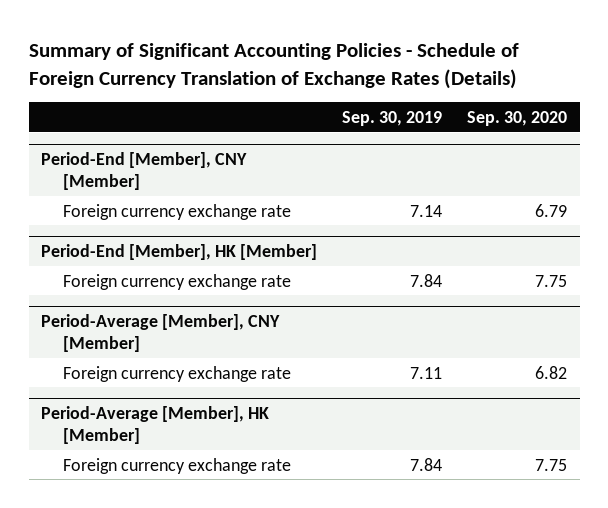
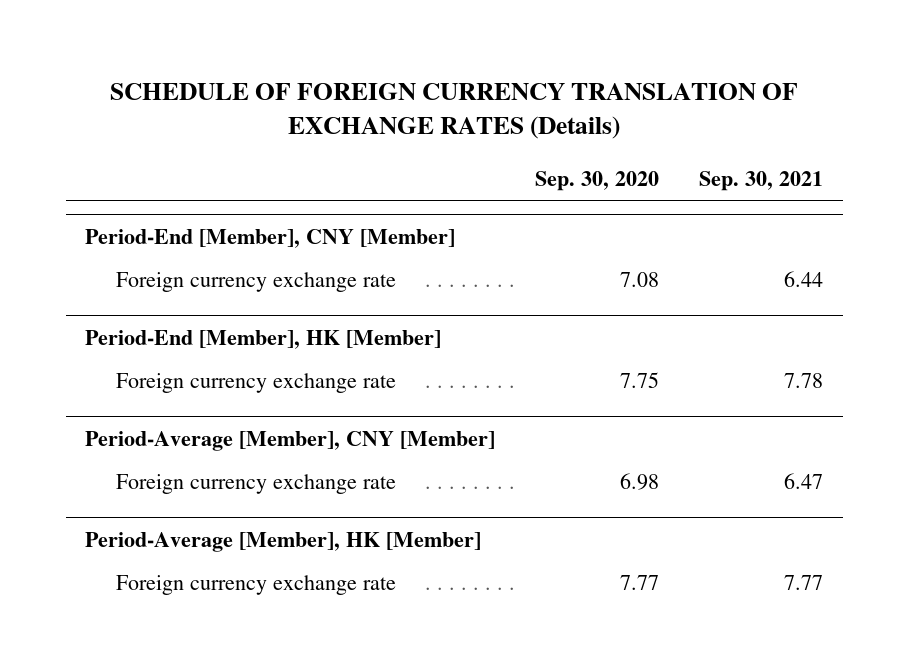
[28,42,519,89] Summary of Significant Accounting Policies - Schedule of Foreign Currency Translation of Exchange Rates (Details) -> [110,82,799,140] SCHEDULE OF FOREIGN CURRENCY TRANSLATION OF EXCHANGE RATES (Details)
[342,111,443,127] Sep. 30, 2019 -> none
none -> [698,170,823,191] Sep. 30, 2021
[535,203,568,217] 6.79 -> [620,272,660,288] 7.08
[535,365,568,379] 6.82 -> [620,473,660,491] 6.98
[535,458,568,471] 7.75 -> [620,575,660,591] 7.77

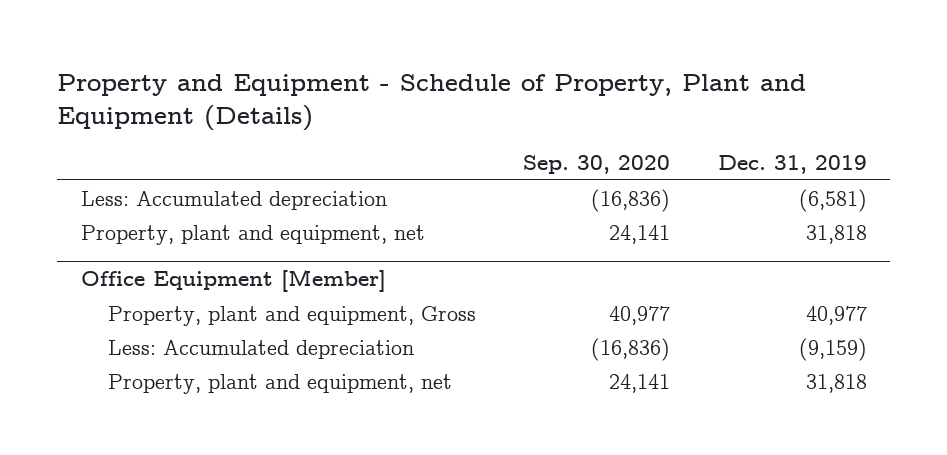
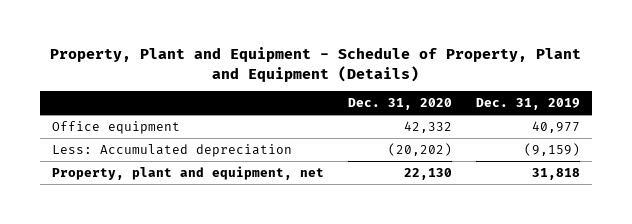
[57,73,807,131] Property and Equipment - Schedule of Property, Plant and Equipment (Details) -> [50,47,582,82] Property, Plant and Equipment - Schedule of Property, Plant and Equipment (Details)
[523,155,671,175] Sep. 30, 2020 -> none
none -> [348,98,453,111] Dec. 31, 2020
[80,190,387,210] Less: Accumulated depreciation -> none
[80,224,425,245] Property, plant and equipment, net -> none
[80,269,386,293] Office Equipment [Member] -> none
[108,305,477,326] Property, plant and equipment, Gross -> [52,120,181,134] Office equipment

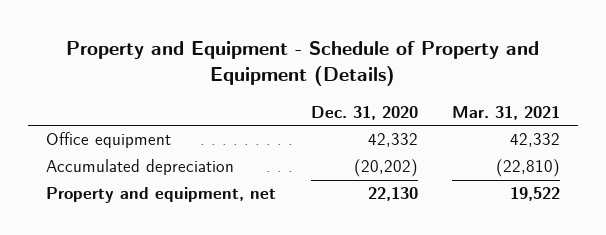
[50,47,582,82] Property, Plant and Equipment - Schedule of Property, Plant and Equipment (Details) -> [66,40,540,87] Property and Equipment - Schedule of Property and Equipment (Details)
[476,98,581,111] Dec. 31, 2019 -> none
none -> [452,105,561,120] Mar. 31, 2021
[52,143,293,157] Less: Accumulated depreciation -> [45,159,234,176] Accumulated depreciation
[52,165,325,180] Property, plant and equipment, net -> [45,187,276,204] Property and equipment, net

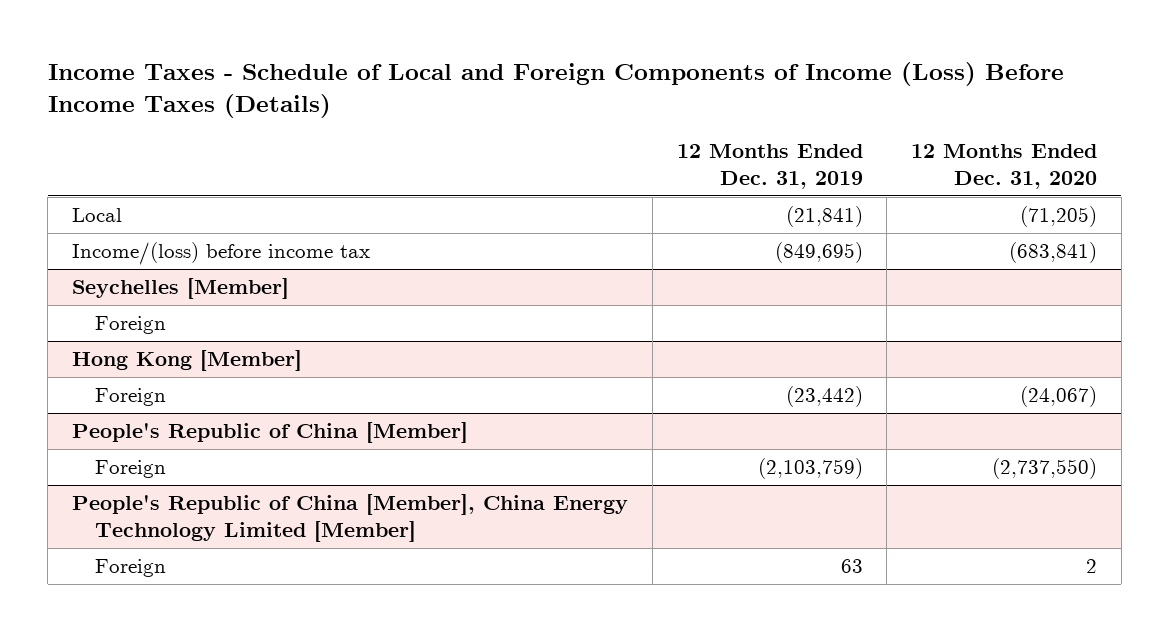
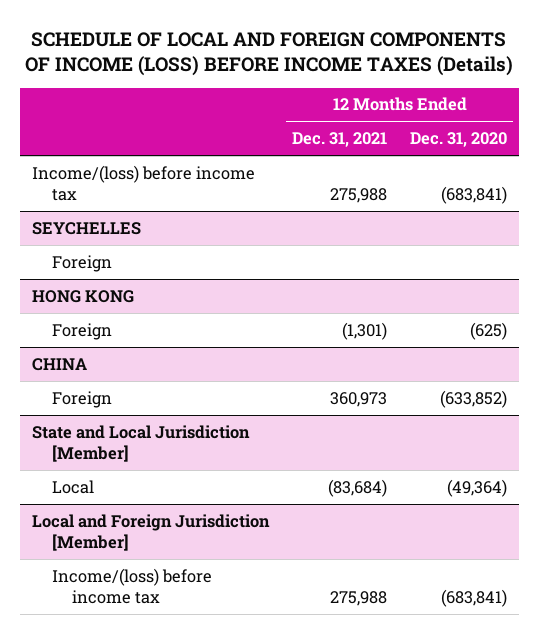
[47,62,1064,119] Income Taxes - Schedule of Local and Foreign Components of Income (Loss) Before Income Taxes (Details) -> [25,31,514,77] SCHEDULE OF LOCAL AND FOREIGN COMPONENTS OF INCOME (LOSS) BEFORE INCOME TAXES (Details)
[676,144,863,189] 12 Months Ended Dec. 31, 2019 -> none
none -> [291,132,387,148] Dec. 31, 2021
[72,208,123,223] Local -> none
[72,278,290,300] Seychelles [Member] -> [31,221,141,235] SEYCHELLES
[72,494,629,542] People's Republic of China [Member], China Energy Technology Limited [Member] -> none
[95,559,167,578] Foreign -> none
[72,350,303,372] Hong Kong [Member] -> [31,289,134,303] HONG KONG
[1020,386,1098,408] (24,067) -> [470,321,508,340] (625)
[72,422,469,444] People's Republic of China [Member] -> [31,357,87,371] CHINA
[992,458,1098,480] (2,737,550) -> [440,389,508,408] (633,852)
none -> [31,424,250,463] State and Local Jurisdiction [Member]
none -> [51,479,94,494] Local
none -> [31,513,270,552] Local and Foreign Jurisdiction [Member]
none -> [51,567,212,605] Income/(loss) before income tax

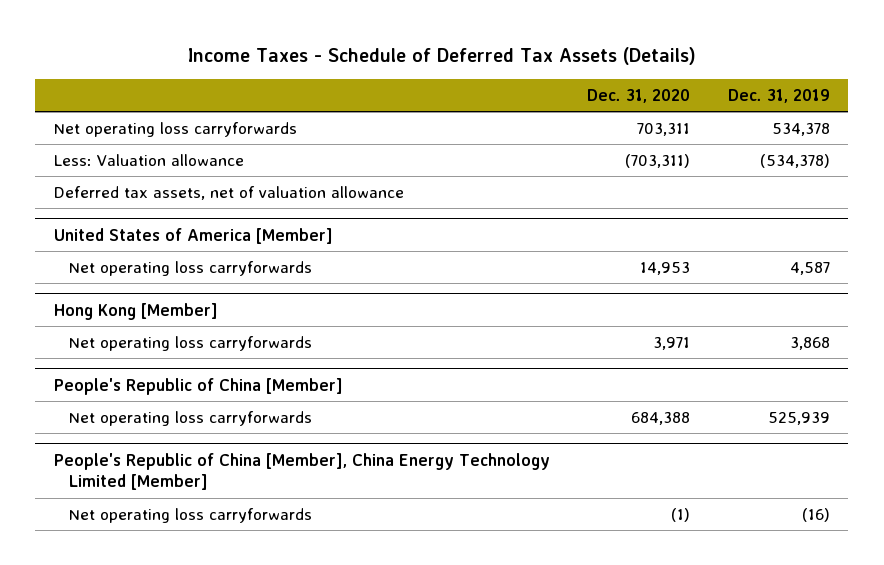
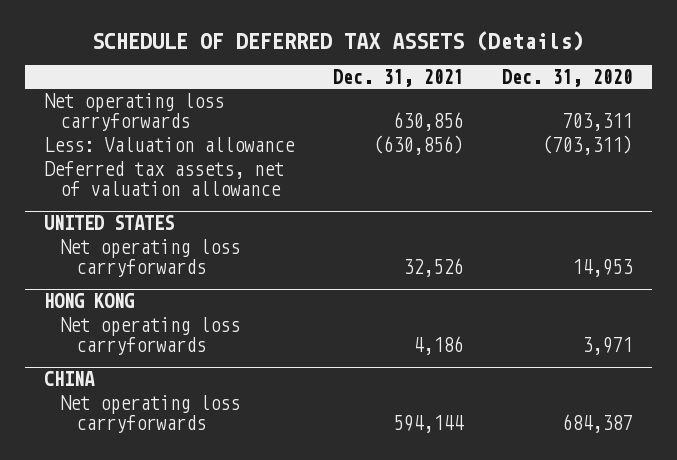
[187,46,696,65] Income Taxes - Schedule of Deferred Tax Assets (Details) -> [92,30,585,51] SCHEDULE OF DEFERRED TAX ASSETS (Details)
[727,88,830,103] Dec. 31, 2019 -> none
none -> [333,68,464,87] Dec. 31, 2021
[54,227,334,244] United States of America [Member] -> [44,215,175,231] UNITED STATES
[54,302,219,320] Hong Kong [Member] -> [44,293,135,309] HONG KONG
[54,452,551,491] People's Republic of China [Member], China Energy Technology Limited [Member] -> none
[69,507,313,523] Net operating loss carryforwards -> none
[54,377,344,395] People's Republic of China [Member] -> [44,371,96,387] CHINA
[631,411,691,425] 684,388 -> [562,414,633,434] 684,387

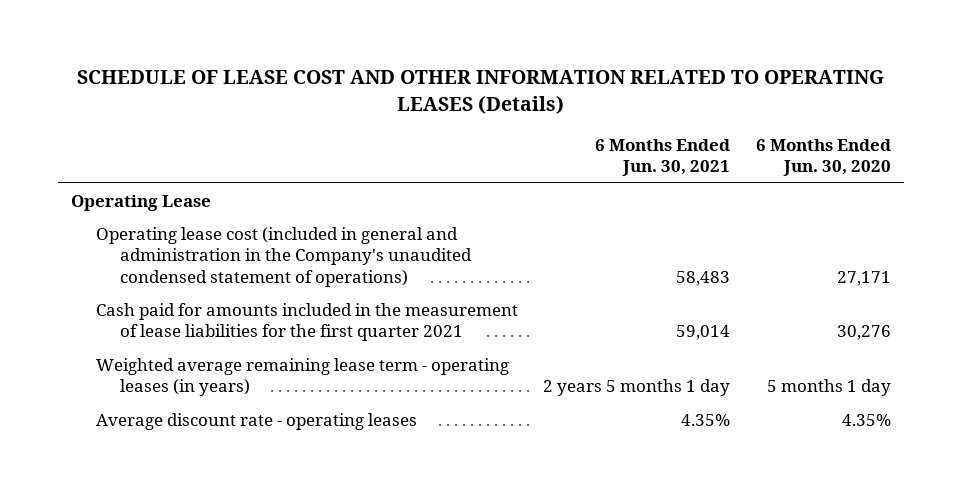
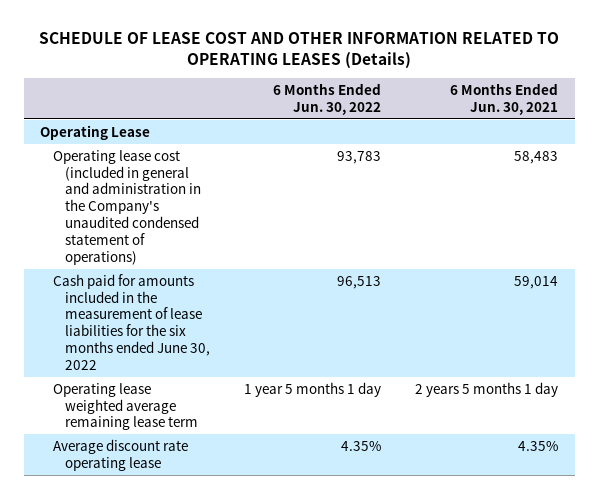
[755,138,891,177] 6 Months Ended Jun. 30, 2020 -> none
none -> [273,82,382,115] 6 Months Ended Jun. 30, 2022
[95,302,518,342] Cash paid for amounts included in the measurement of lease liabilities for the first quarter 2021 -> [52,273,211,370] Cash paid for amounts included in the measurement of lease liabilities for the six months ended June 30, 2022
[95,357,509,397] Weighted average remaining lease term - operating leases (in years) -> [52,382,199,431] Operating lease weighted average remaining lease term
[95,412,417,430] Average discount rate - operating leases -> [52,438,188,471] Average discount rate operating lease

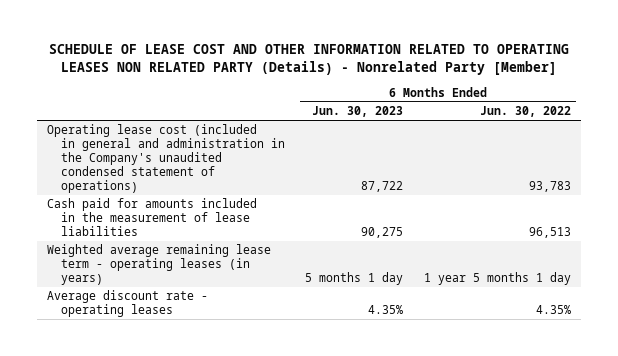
[39,32,560,69] SCHEDULE OF LEASE COST AND OTHER INFORMATION RELATED TO OPERATING LEASES (Details) -> [48,44,569,75] SCHEDULE OF LEASE COST AND OTHER INFORMATION RELATED TO OPERATING LEASES NON RELATED PARTY (Details) - Nonrelated Party [Member]
[450,82,559,115] 6 Months Ended Jun. 30, 2021 -> none
none -> [312,105,404,117] Jun. 30, 2023
[40,124,151,140] Operating Lease -> none
[52,273,211,370] Cash paid for amounts included in the measurement of lease liabilities for the six months ended June 30, 2022 -> [46,198,257,237] Cash paid for amounts included in the measurement of lease liabilities
[52,382,199,431] Operating lease weighted average remaining lease term -> [46,244,271,286] Weighted average remaining lease term - operating leases (in years)
[52,438,188,471] Average discount rate operating lease -> [46,290,208,318] Average discount rate - operating leases

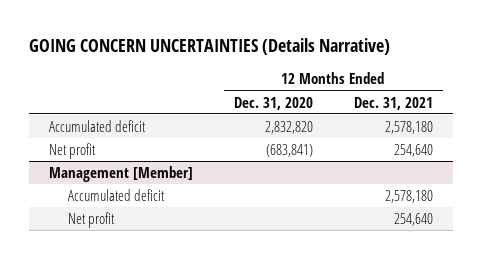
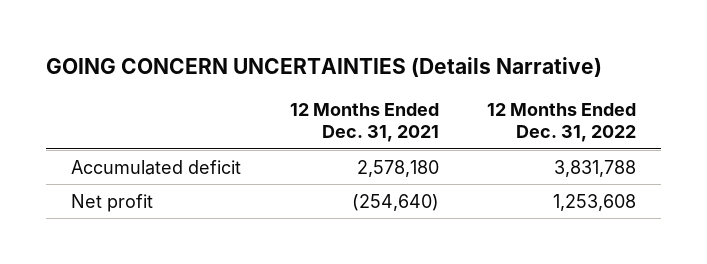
[233,96,313,110] Dec. 31, 2020 -> none
none -> [487,102,637,143] 12 Months Ended Dec. 31, 2022
[49,166,194,183] Management [Member] -> none
[68,189,166,202] Accumulated deficit -> none
[68,212,116,229] Net profit -> none
[393,144,433,158] 254,640 -> [351,193,439,211] (254,640)

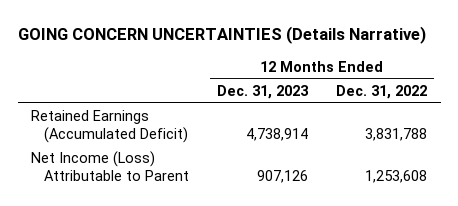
[289,102,439,143] 12 Months Ended Dec. 31, 2021 -> none
none -> [216,84,309,99] Dec. 31, 2023
[70,159,241,175] Accumulated deficit -> [31,110,189,144] Retained Earnings (Accumulated Deficit)
[70,193,153,212] Net profit -> [31,151,190,182] Net Income (Loss) Attributable to Parent

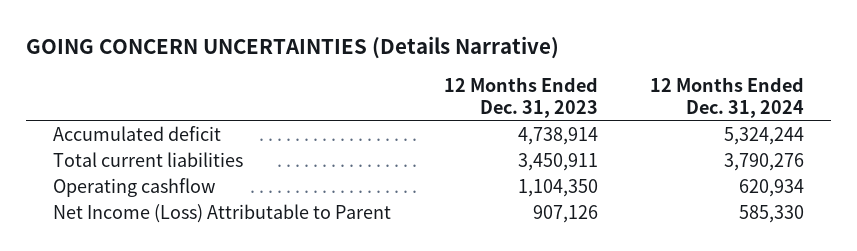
[335,84,427,99] Dec. 31, 2022 -> none
none -> [650,77,805,118] 12 Months Ended Dec. 31, 2024
[31,110,189,144] Retained Earnings (Accumulated Deficit) -> [52,125,221,141] Accumulated deficit
none -> [52,151,243,167] Total current liabilities
none -> [52,177,215,197] Operating cashflow

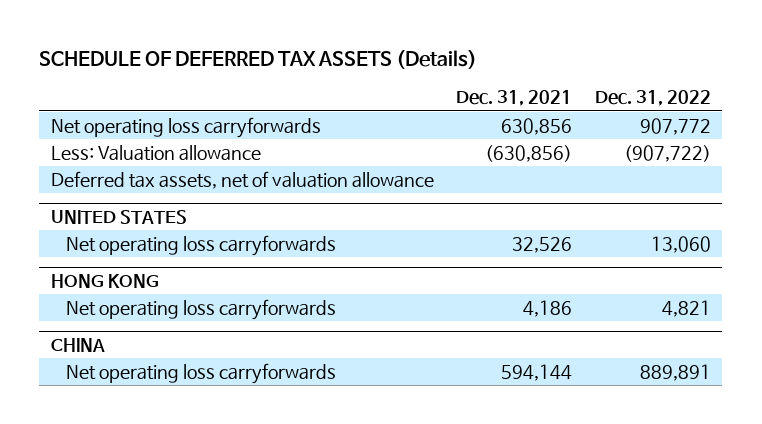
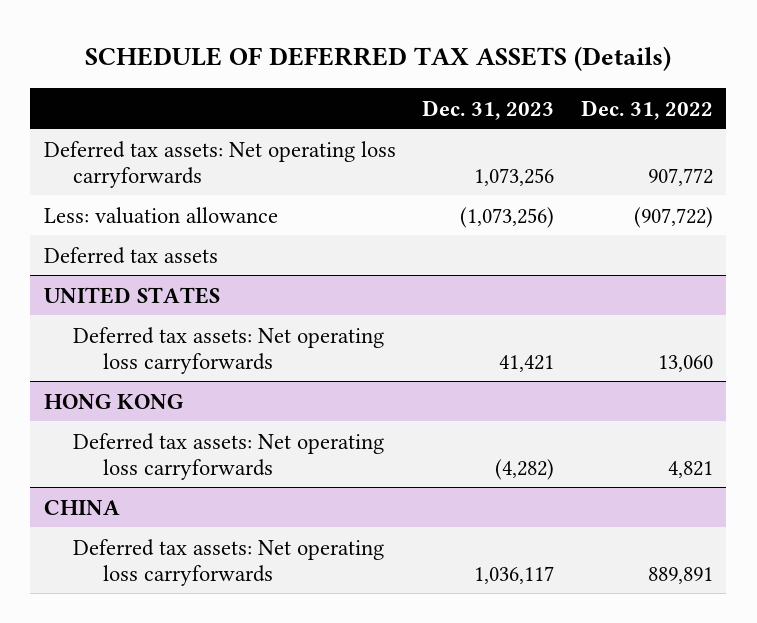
[456,90,573,107] Dec. 31, 2021 -> none
none -> [422,99,555,120] Dec. 31, 2023
[50,116,321,138] Net operating loss carryforwards -> [43,140,396,188] Deferred tax assets: Net operating loss carryforwards
[50,144,261,161] Less: Valuation allowance -> [43,206,278,224] Less: valuation allowance
[50,170,434,189] Deferred tax assets, net of valuation allowance -> [43,246,218,264] Deferred tax assets
[66,234,337,256] Net operating loss carryforwards -> [73,326,385,374] Deferred tax assets: Net operating loss carryforwards
[66,298,337,320] Net operating loss carryforwards -> [73,432,385,480] Deferred tax assets: Net operating loss carryforwards
[66,362,337,384] Net operating loss carryforwards -> [73,538,385,586] Deferred tax assets: Net operating loss carryforwards

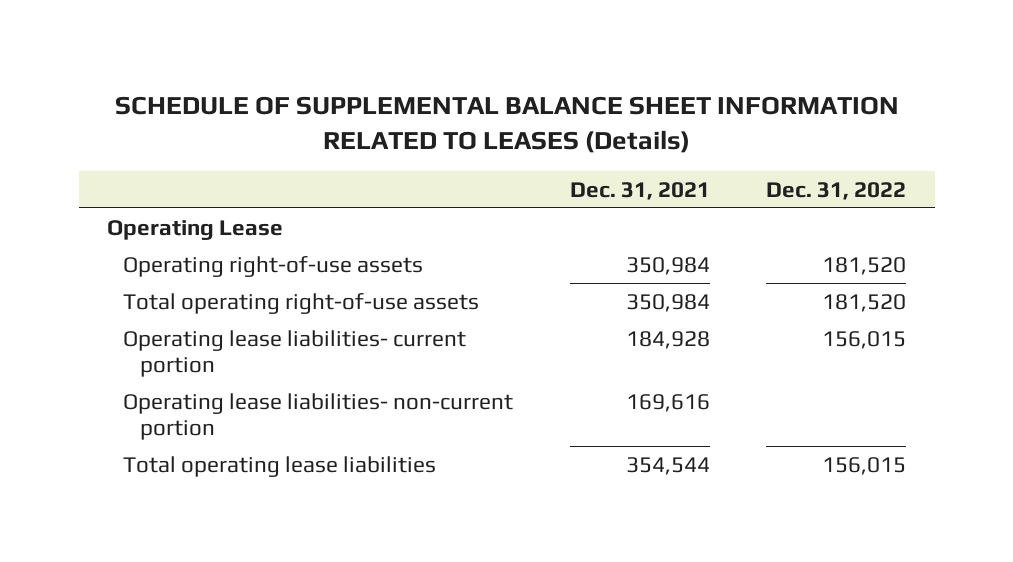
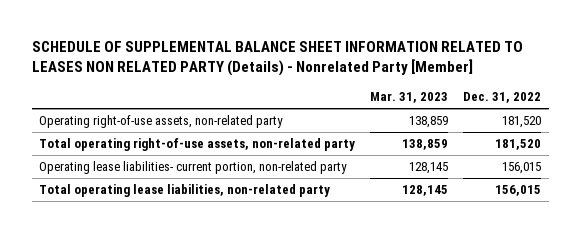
[114,95,899,153] SCHEDULE OF SUPPLEMENTAL BALANCE SHEET INFORMATION RELATED TO LEASES (Details) -> [31,41,523,77] SCHEDULE OF SUPPLEMENTAL BALANCE SHEET INFORMATION RELATED TO LEASES NON RELATED PARTY (Details) - Nonrelated Party [Member]
[569,181,710,200] Dec. 31, 2021 -> none
none -> [370,92,449,104] Mar. 31, 2023
[106,219,283,240] Operating Lease -> none
[123,392,514,440] Operating lease liabilities- non-current portion -> none
[123,255,424,277] Operating right-of-use assets -> [39,114,284,128] Operating right-of-use assets, non-related party
[123,292,480,314] Total operating right-of-use assets -> [39,137,356,151] Total operating right-of-use assets, non-related party
[123,329,467,377] Operating lease liabilities- current portion -> [39,160,348,174] Operating lease liabilities- current portion, non-related party
[123,455,437,477] Total operating lease liabilities -> [39,183,331,197] Total operating lease liabilities, non-related party

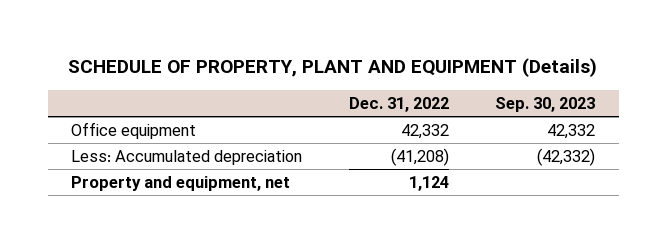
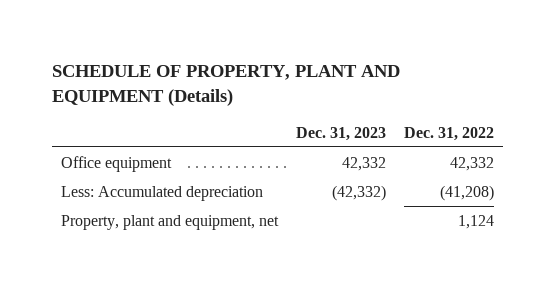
[495,97,596,113] Sep. 30, 2023 -> none
none -> [296,126,387,141] Dec. 31, 2023
[70,175,290,191] Property and equipment, net -> [61,214,280,230] Property, plant and equipment, net

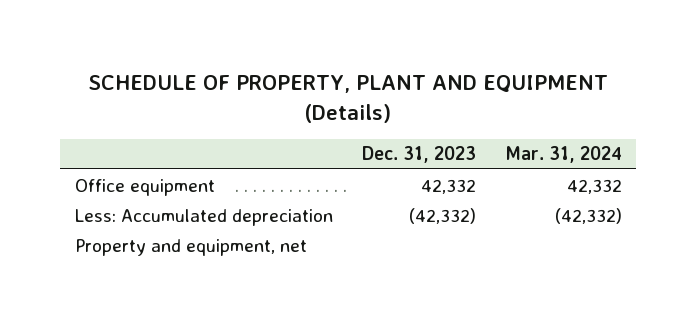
[404,126,495,141] Dec. 31, 2022 -> none
none -> [504,146,622,164] Mar. 31, 2024
[61,214,280,230] Property, plant and equipment, net -> [74,238,307,256] Property and equipment, net

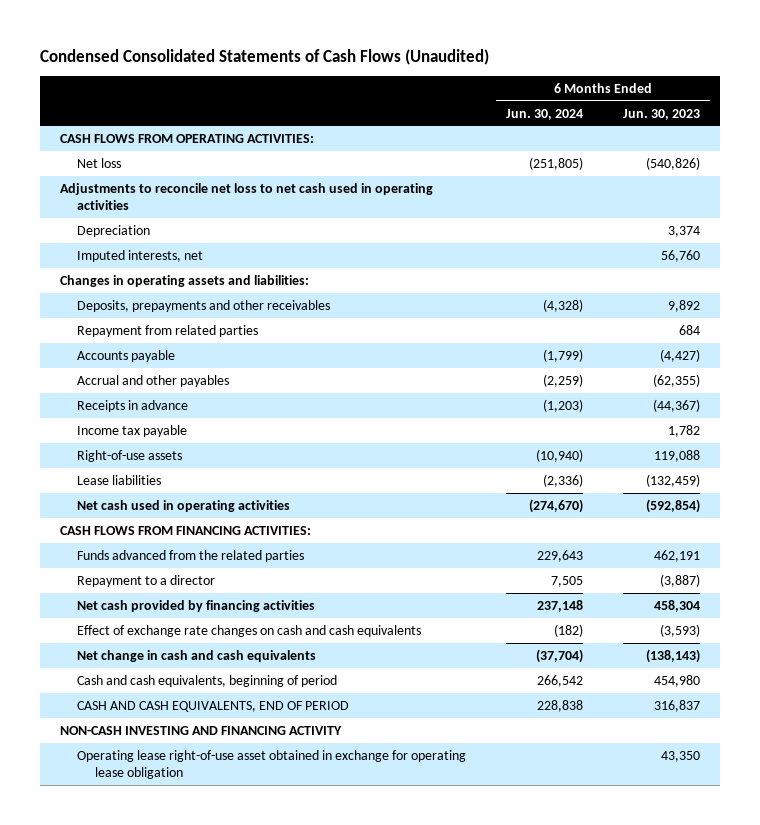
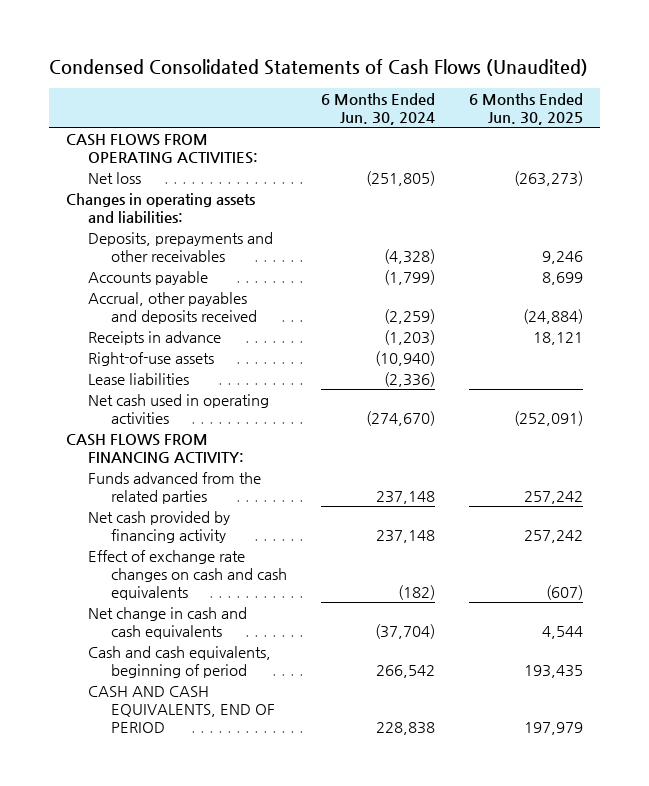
[623,108,701,120] Jun. 30, 2023 -> none
none -> [468,93,583,125] 6 Months Ended Jun. 30, 2025
[59,182,433,211] Adjustments to reconcile net loss to net cash used in operating activities -> none
[77,224,151,237] Depreciation -> none
[77,249,204,262] Imputed interests, net -> none
[77,324,259,337] Repayment from related parties -> none
[77,374,230,387] Accrual and other payables -> [88,292,257,324] Accrual, other payables and deposits received
[77,424,188,437] Income tax payable -> none
[77,574,216,587] Repayment to a director -> none
[59,525,311,535] CASH FLOWS FROM FINANCING ACTIVITIES: -> [66,434,245,463] CASH FLOWS FROM FINANCING ACTIVITY:
[537,549,584,562] 229,643 -> [375,490,435,504] 237,148
[77,599,316,612] Net cash provided by financing activities -> [88,511,231,543] Net cash provided by financing activity
[59,725,342,735] NON-CASH INVESTING AND FINANCING ACTIVITY -> none
[77,749,467,780] Operating lease right-of-use asset obtained in exchange for operating lease obligation -> none

